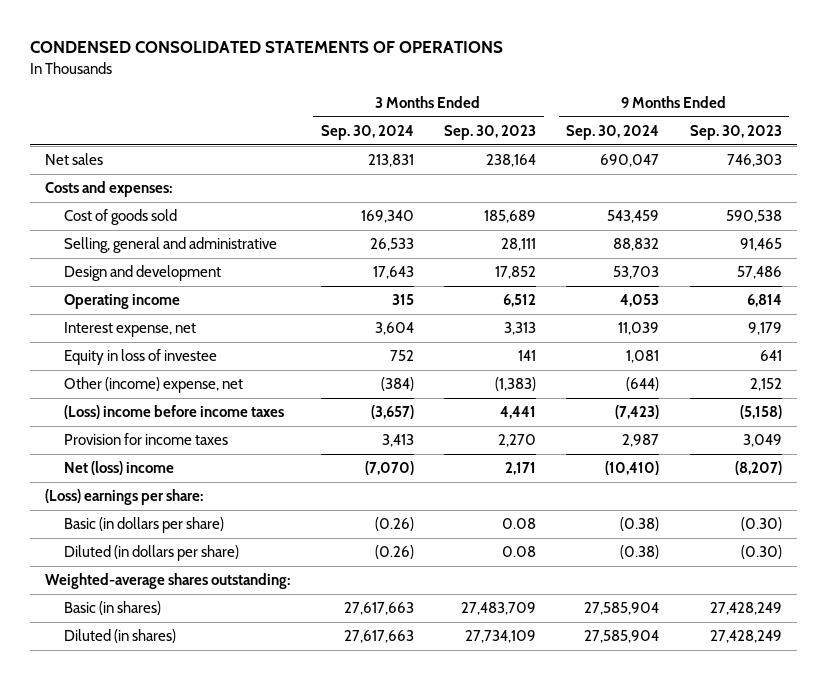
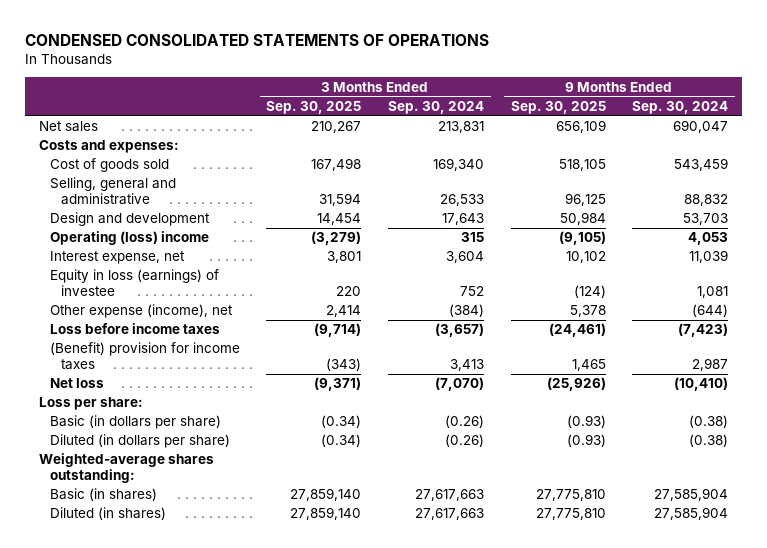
[444,125,537,141] Sep. 30, 2023 -> none
[689,125,782,141] Sep. 30, 2023 -> none
none -> [266,100,362,114] Sep. 30, 2025
none -> [510,100,606,114] Sep. 30, 2025
[63,294,180,310] Operating income -> [49,231,209,246] Operating (loss) income
[63,349,217,366] Equity in loss of investee -> [49,269,219,297] Equity in loss (earnings) of investee
[63,377,243,394] Other (income) expense, net -> [49,304,233,319] Other expense (income), net
[63,405,284,420] (Loss) income before income taxes -> [49,323,220,335] Loss before income taxes
[63,433,228,446] Provision for income taxes -> [49,342,240,371] (Benefit) provision for income taxes
[63,461,174,476] Net (loss) income -> [49,378,104,389] Net loss
[45,489,204,506] (Loss) earnings per share: -> [38,397,143,411] Loss per share:

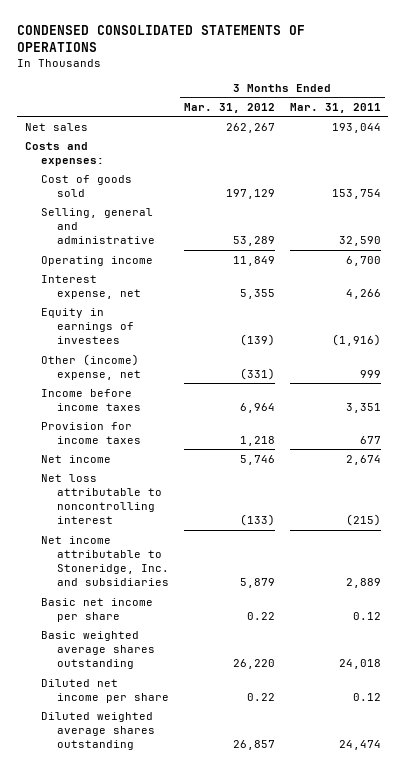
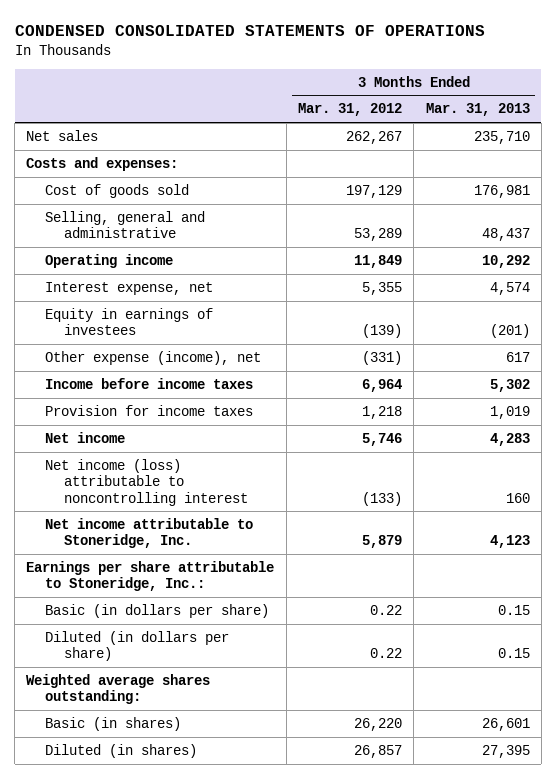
[289,102,381,113] Mar. 31, 2011 -> none
none -> [425,103,530,117] Mar. 31, 2013
[40,353,141,380] Other (income) expense, net -> [45,350,262,365] Other expense (income), net
[40,597,153,622] Basic net income per share -> none
[40,678,169,703] Diluted net income per share -> none
[40,473,162,525] Net loss attributable to noncontrolling interest -> [45,458,249,506] Net income (loss) attributable to noncontrolling interest
[40,535,169,587] Net income attributable to Stoneridge, Inc. and subsidiaries -> [45,517,254,549] Net income attributable to Stoneridge, Inc.
none -> [26,560,275,592] Earnings per share attributable to Stoneridge, Inc.:
none -> [45,603,270,618] Basic (in dollars per share)
none -> [45,630,230,662] Diluted (in dollars per share)
none -> [26,673,211,705] Weighted average shares outstanding:
[40,630,155,670] Basic weighted average shares outstanding -> [45,716,182,731] Basic (in shares)
[40,711,155,751] Diluted weighted average shares outstanding -> [45,743,198,758] Diluted (in shares)

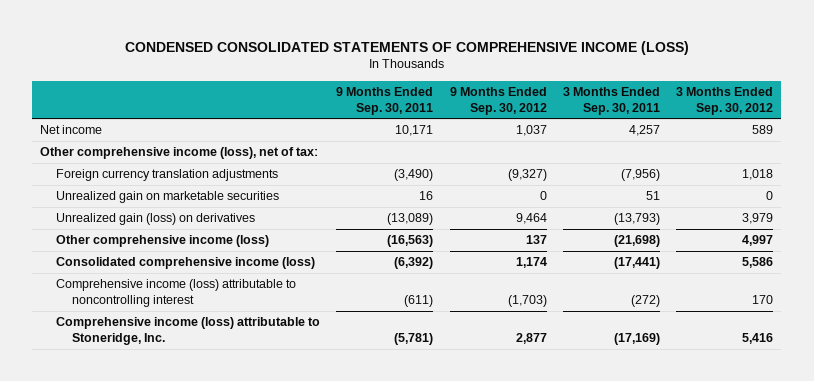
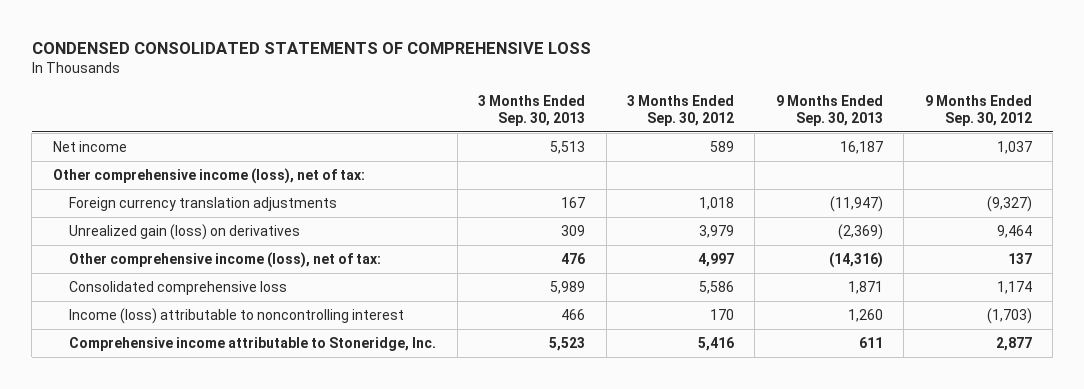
[124,40,689,55] CONDENSED CONSOLIDATED STATEMENTS OF COMPREHENSIVE INCOME (LOSS) -> [31,41,591,54] CONDENSED CONSOLIDATED STATEMENTS OF COMPREHENSIVE LOSS
[336,86,434,115] 9 Months Ended Sep. 30, 2011 -> none
[562,86,660,115] 3 Months Ended Sep. 30, 2011 -> none
none -> [478,94,586,126] 3 Months Ended Sep. 30, 2013
none -> [775,94,883,126] 9 Months Ended Sep. 30, 2013
[56,191,280,204] Unrealized gain on marketable securities -> none
[56,235,270,248] Other comprehensive income (loss) -> [69,251,382,268] Other comprehensive income (loss), net of tax:
[56,257,316,270] Consolidated comprehensive income (loss) -> [69,280,288,295] Consolidated comprehensive loss
[56,279,297,307] Comprehensive income (loss) attributable to noncontrolling interest -> [69,307,405,324] Income (loss) attributable to noncontrolling interest
[56,317,321,345] Comprehensive income (loss) attributable to Stoneridge, Inc. -> [69,336,437,351] Comprehensive income attributable to Stoneridge, Inc.

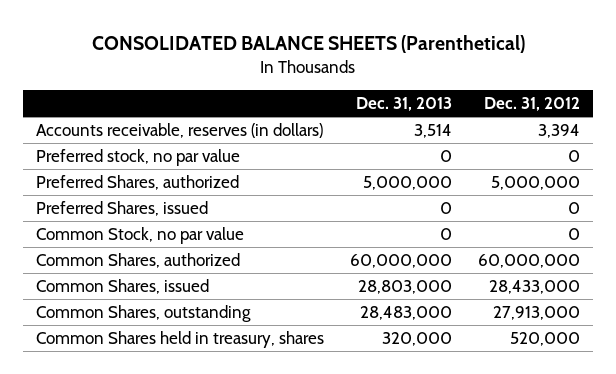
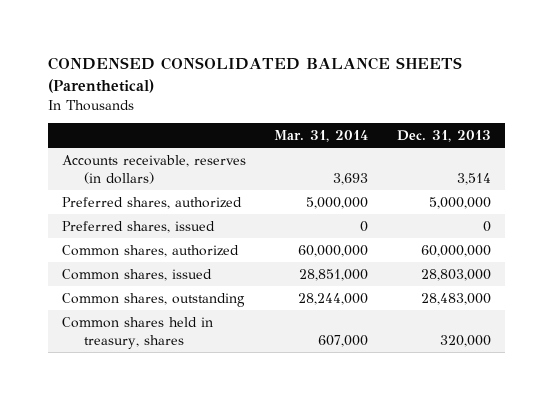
[92,34,526,53] CONSOLIDATED BALANCE SHEETS (Parenthetical) -> [47,57,462,93] CONDENSED CONSOLIDATED BALANCE SHEETS (Parenthetical)
[483,97,580,112] Dec. 31, 2012 -> none
none -> [274,130,369,143] Mar. 31, 2014
[36,148,241,166] Preferred stock, no par value -> none
[36,226,245,244] Common Stock, no par value -> none
[36,174,240,190] Preferred Shares, authorized -> [61,196,242,209] Preferred shares, authorized
[36,200,209,216] Preferred Shares, issued -> [61,220,215,233] Preferred shares, issued
[36,252,241,268] Common Shares, authorized -> [61,244,239,257] Common shares, authorized
[36,278,210,294] Common Shares, issued -> [61,268,212,281] Common shares, issued
[36,304,252,322] Common Shares, outstanding -> [61,292,245,307] Common shares, outstanding
[36,330,325,348] Common Shares held in treasury, shares -> [61,316,213,349] Common shares held in treasury, shares

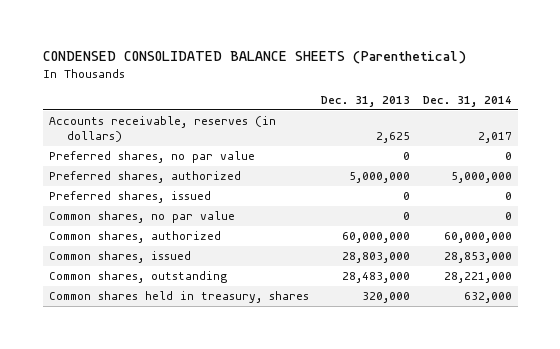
[274,130,369,143] Mar. 31, 2014 -> none
none -> [422,96,512,108] Dec. 31, 2014
[456,172,491,185] 3,514 -> [376,132,411,144] 2,625
none -> [48,151,255,164] Preferred shares, no par value
none -> [48,211,235,224] Common shares, no par value

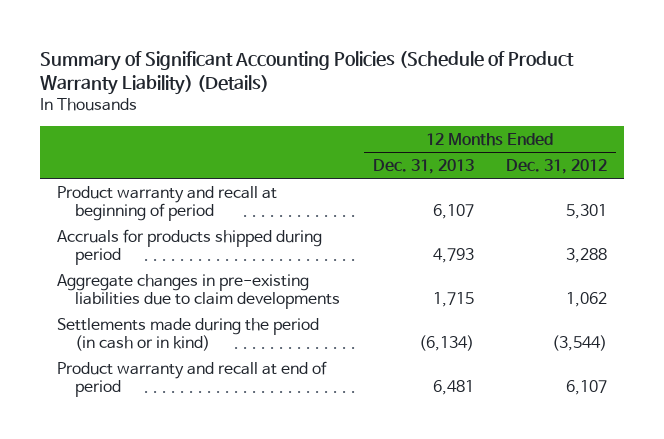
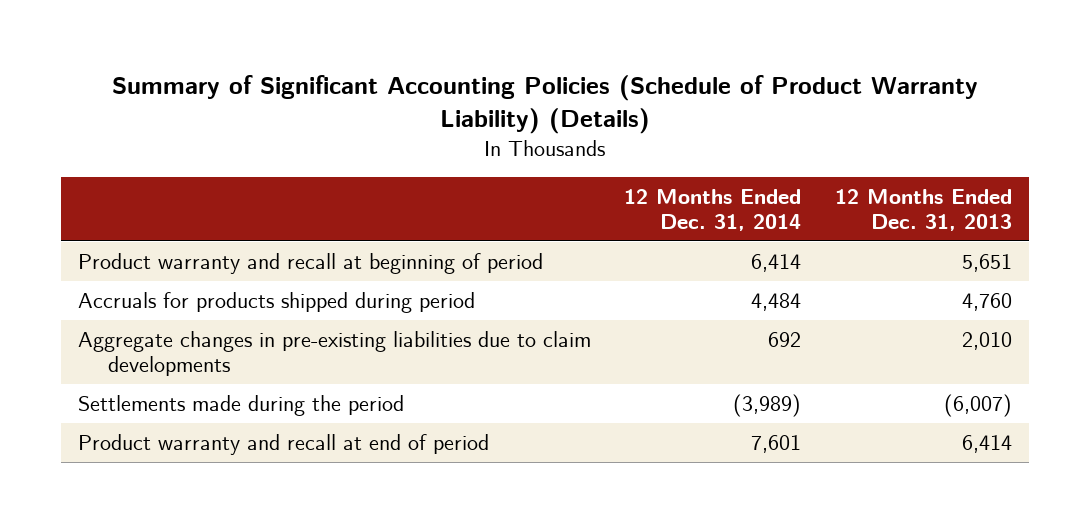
[506,158,608,174] Dec. 31, 2012 -> none
none -> [624,188,802,231] 12 Months Ended Dec. 31, 2014
[432,203,474,219] 6,107 -> [961,253,1012,272] 5,651
[432,247,474,263] 4,793 -> [961,292,1012,311] 4,760
[432,291,474,307] 1,715 -> [961,331,1012,350] 2,010
[56,317,319,351] Settlements made during the period (in cash or in kind) -> [77,394,404,416] Settlements made during the period
[418,334,474,351] (6,134) -> [943,393,1012,417] (6,007)
[432,379,474,395] 6,481 -> [961,434,1012,453] 6,414

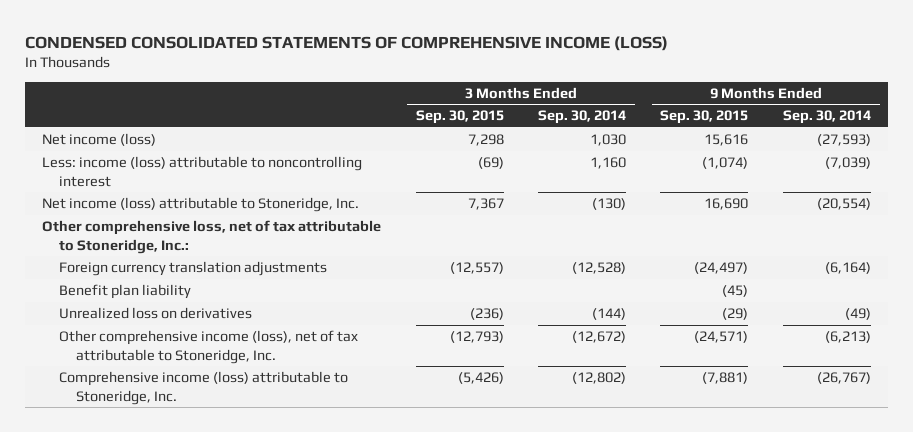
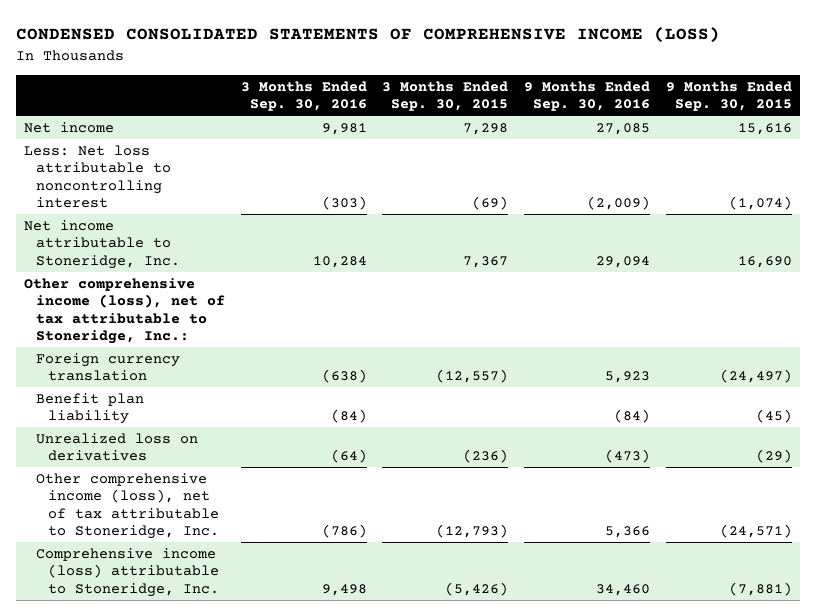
[538,110,627,125] Sep. 30, 2014 -> none
[782,110,871,125] Sep. 30, 2014 -> none
none -> [240,80,367,112] 3 Months Ended Sep. 30, 2016
none -> [524,80,651,112] 9 Months Ended Sep. 30, 2016
[42,133,157,147] Net income (loss) -> [23,121,114,133] Net income
[42,156,363,187] Less: income (loss) attributable to noncontrolling interest -> [23,144,171,209] Less: Net loss attributable to noncontrolling interest
[42,197,360,213] Net income (loss) attributable to Stoneridge, Inc. -> [23,219,180,269] Net income attributable to Stoneridge, Inc.
[42,220,382,254] Other comprehensive loss, net of tax attributable to Stoneridge, Inc.: -> [23,277,225,345] Other comprehensive income (loss), net of tax attributable to Stoneridge, Inc.:
[58,261,327,277] Foreign currency translation adjustments -> [35,352,180,382] Foreign currency translation

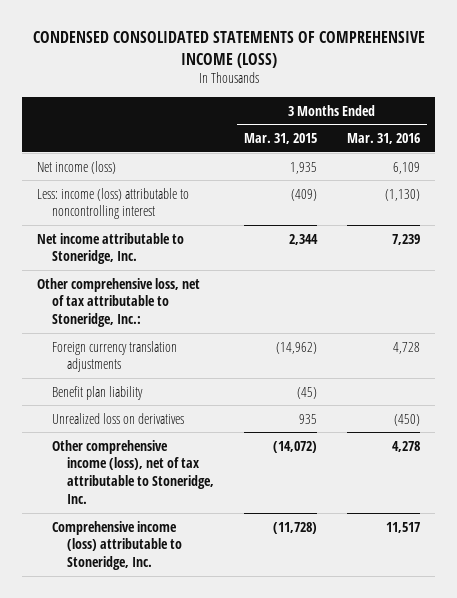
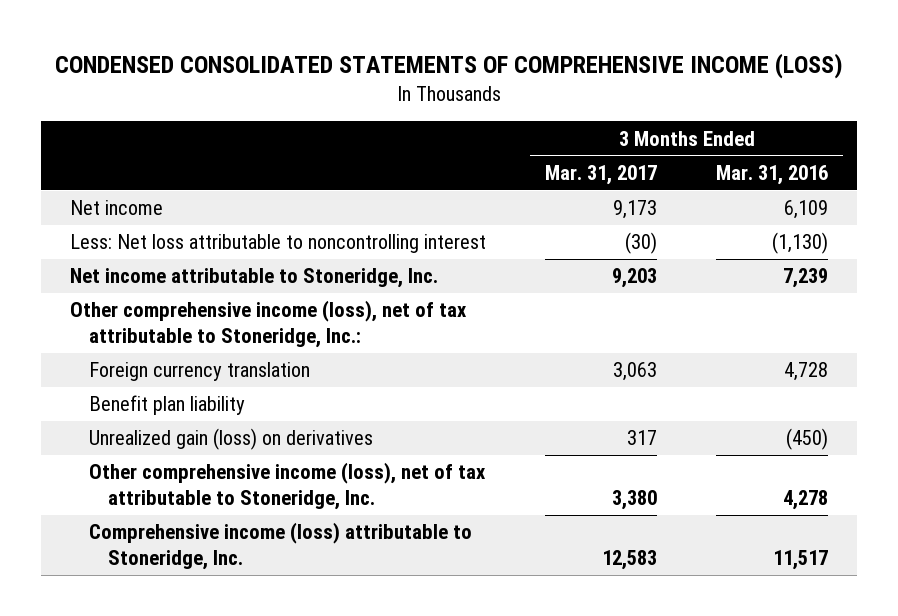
[244,133,318,145] Mar. 31, 2015 -> none
none -> [545,164,658,185] Mar. 31, 2017
[37,160,117,174] Net income (loss) -> [70,200,164,216] Net income
[37,187,190,220] Less: income (loss) attributable to noncontrolling interest -> [70,234,487,254] Less: Net loss attributable to noncontrolling interest
[37,277,201,328] Other comprehensive loss, net of tax attributable to Stoneridge, Inc.: -> [70,300,468,349] Other comprehensive income (loss), net of tax attributable to Stoneridge, Inc.:
[52,340,178,373] Foreign currency translation adjustments -> [89,362,311,382] Foreign currency translation
[52,412,185,424] Unrealized loss on derivatives -> [89,428,374,451] Unrealized gain (loss) on derivatives

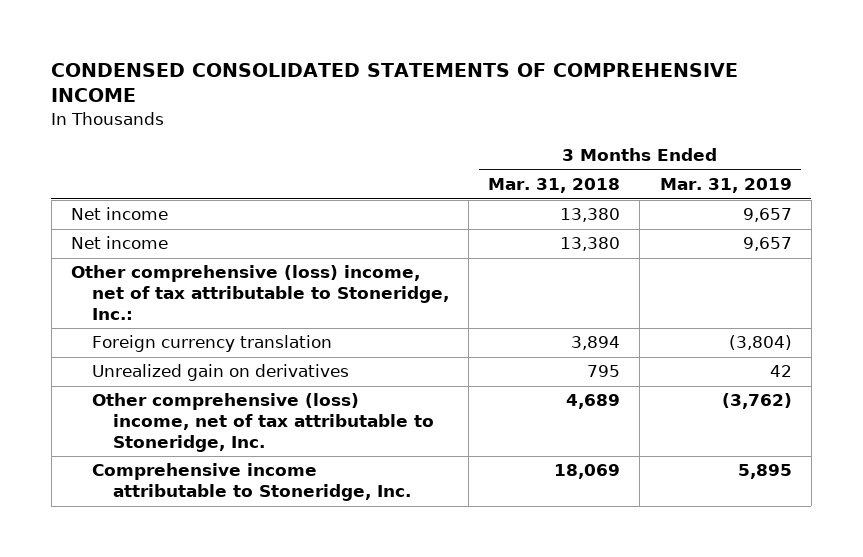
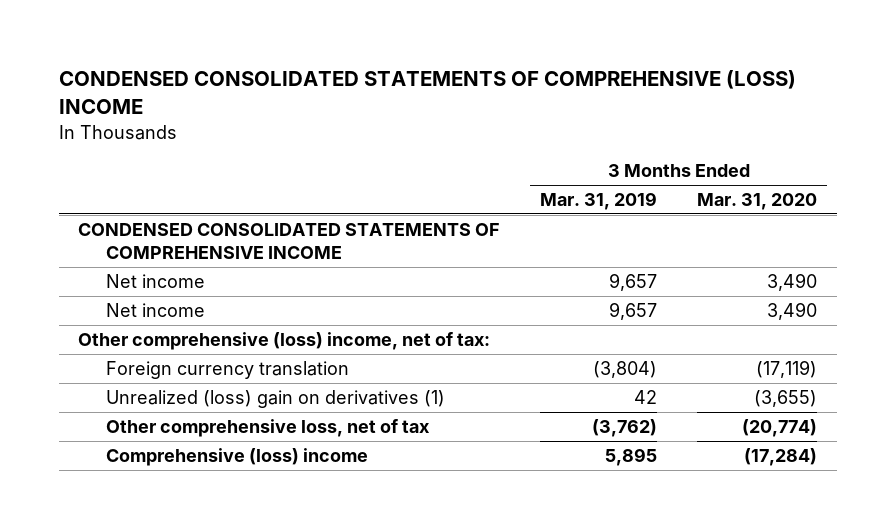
[51,62,739,103] CONDENSED CONSOLIDATED STATEMENTS OF COMPREHENSIVE INCOME -> [58,70,796,115] CONDENSED CONSOLIDATED STATEMENTS OF COMPREHENSIVE (LOSS) INCOME
[488,178,621,194] Mar. 31, 2018 -> none
none -> [696,192,817,210] Mar. 31, 2020
none -> [78,222,501,259] CONDENSED CONSOLIDATED STATEMENTS OF COMPREHENSIVE INCOME
[71,265,450,320] Other comprehensive (loss) income, net of tax attributable to Stoneridge, Inc.: -> [78,331,491,350] Other comprehensive (loss) income, net of tax:
[92,364,350,382] Unrealized gain on derivatives -> [106,389,446,408] Unrealized (loss) gain on derivatives (1)
[92,393,435,452] Other comprehensive (loss) income, net of tax attributable to Stoneridge, Inc. -> [106,418,431,437] Other comprehensive loss, net of tax
[92,463,412,502] Comprehensive income attributable to Stoneridge, Inc. -> [106,447,369,466] Comprehensive (loss) income

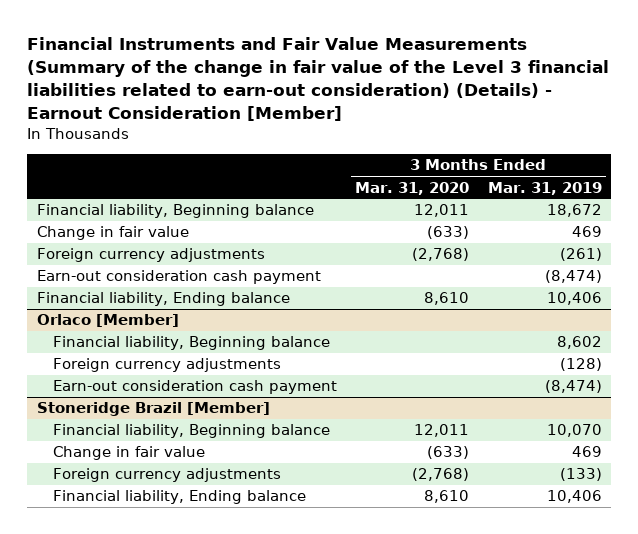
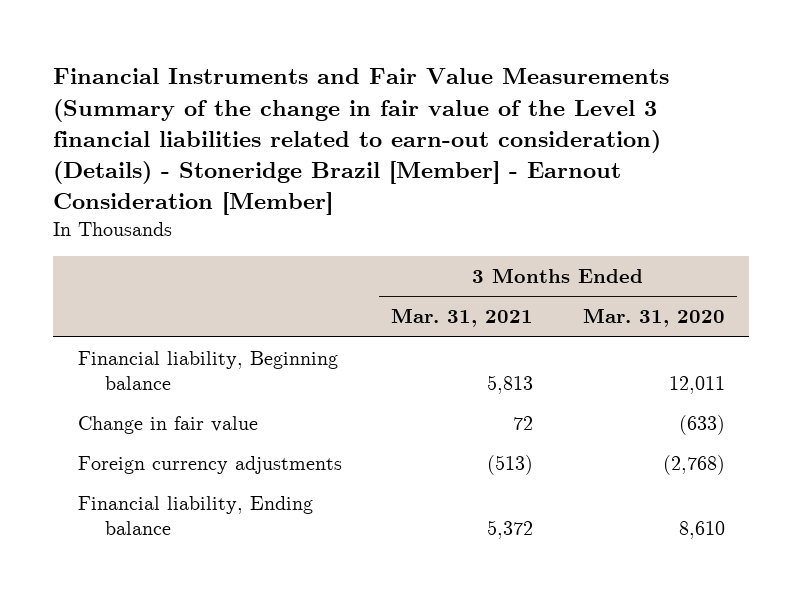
[27,37,610,122] Financial Instruments and Fair Value Measurements (Summary of the change in fair value of the Level 3 financial liabilities related to earn-out consideration) (Details) - Earnout Consideration [Member] -> [53,68,670,216] Financial Instruments and Fair Value Measurements (Summary of the change in fair value of the Level 3 financial liabilities related to earn-out consideration) (Details) - Stoneridge Brazil [Member] - Earnout Consideration [Member]
[487,181,602,195] Mar. 31, 2019 -> none
none -> [391,308,534,328] Mar. 31, 2021
[36,270,321,285] Earn-out consideration cash payment -> none
[36,314,179,328] Orlaco [Member] -> none
[52,336,330,351] Financial liability, Beginning balance -> none
[52,358,281,373] Foreign currency adjustments -> none
[52,380,337,395] Earn-out consideration cash payment -> none
[36,402,270,417] Stoneridge Brazil [Member] -> none
[52,424,330,439] Financial liability, Beginning balance -> none
[52,446,205,461] Change in fair value -> none
[52,468,281,483] Foreign currency adjustments -> none
[52,490,306,505] Financial liability, Ending balance -> none

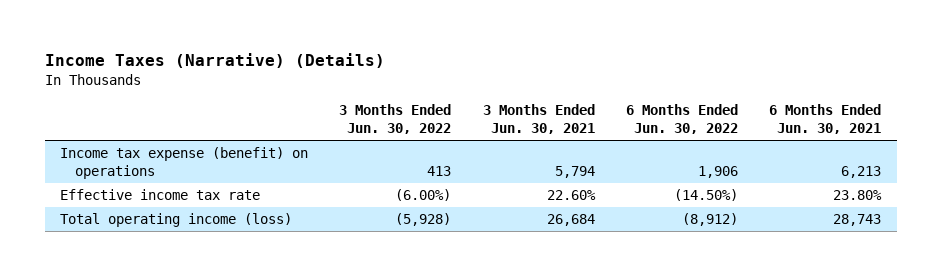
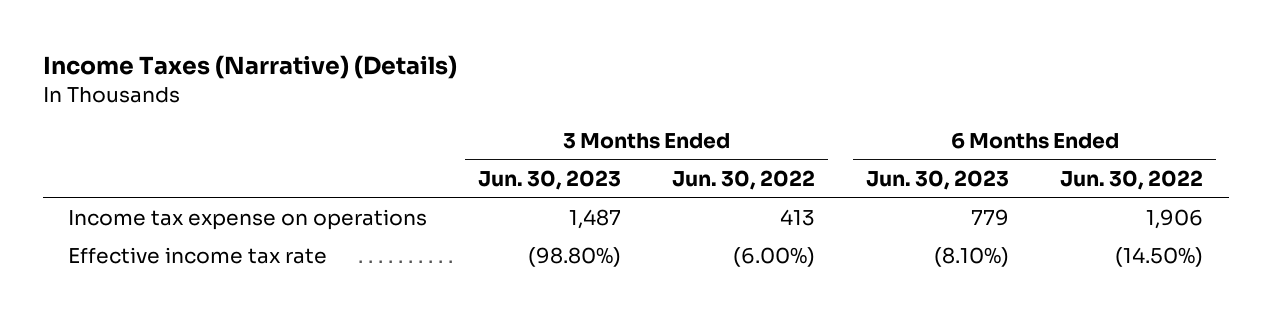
[482,104,595,135] 3 Months Ended Jun. 30, 2021 -> none
[768,104,881,135] 6 Months Ended Jun. 30, 2021 -> none
none -> [478,170,622,191] Jun. 30, 2023
none -> [866,170,1010,191] Jun. 30, 2023
[60,147,309,179] Income tax expense (benefit) on operations -> [68,209,428,231] Income tax expense on operations
[60,213,293,228] Total operating income (loss) -> none

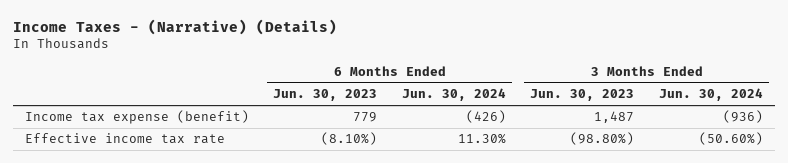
[42,55,457,80] Income Taxes (Narrative) (Details) -> [12,18,337,35] Income Taxes - (Narrative) (Details)
[672,170,816,191] Jun. 30, 2022 -> none
[1060,170,1204,191] Jun. 30, 2022 -> none
none -> [401,88,506,102] Jun. 30, 2024
none -> [658,88,763,102] Jun. 30, 2024
[68,209,428,231] Income tax expense on operations -> [24,110,249,125] Income tax expense (benefit)

